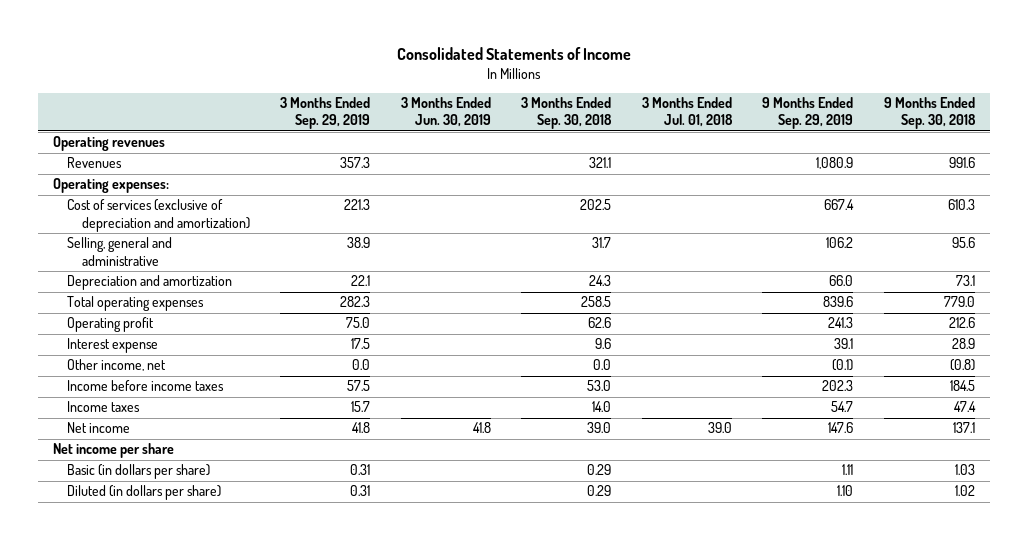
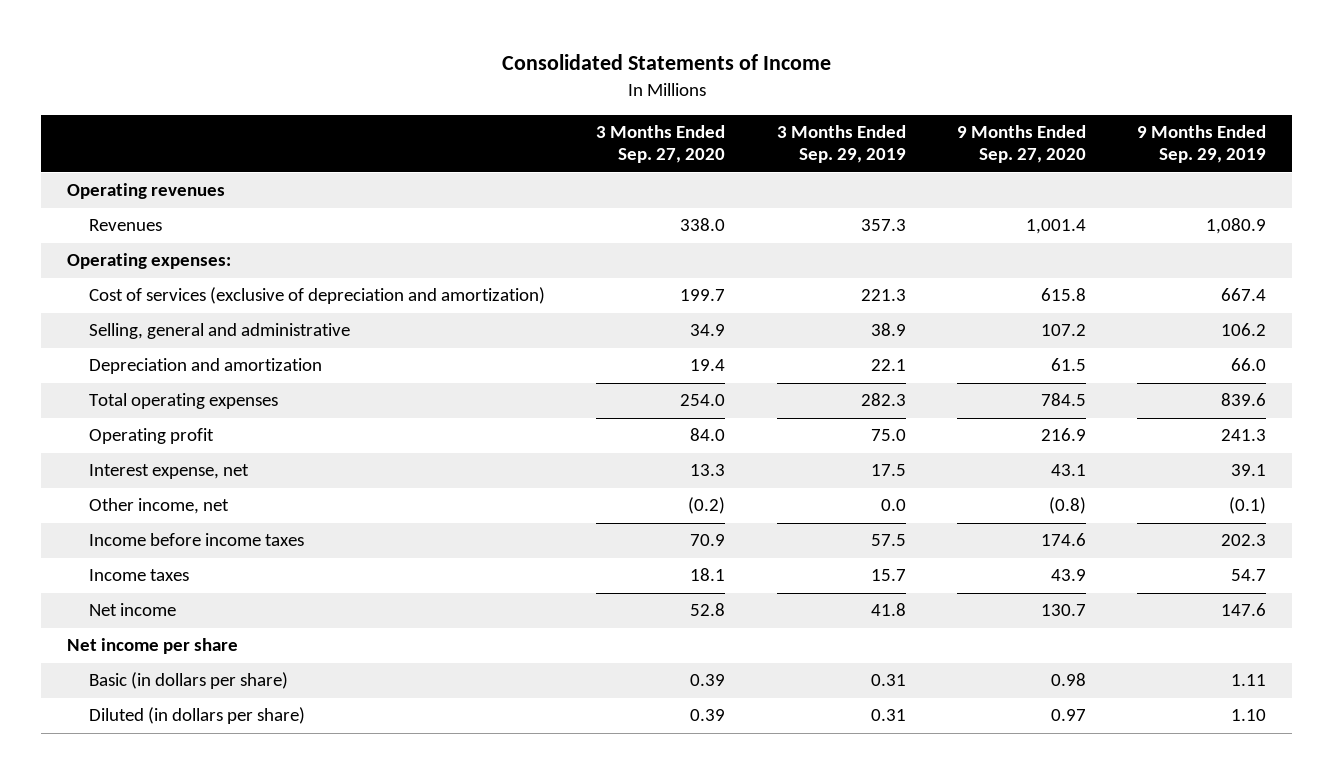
[400,97,491,128] 3 Months Ended Jun. 30, 2019 -> none
[521,97,613,130] 3 Months Ended Sep. 30, 2018 -> none
[641,97,733,128] 3 Months Ended Jul. 01, 2018 -> none
[883,97,976,130] 9 Months Ended Sep. 30, 2018 -> none
none -> [596,125,726,164] 3 Months Ended Sep. 27, 2020
none -> [956,125,1086,164] 9 Months Ended Sep. 27, 2020
[67,338,159,354] Interest expense -> [88,464,249,480] Interest expense, net

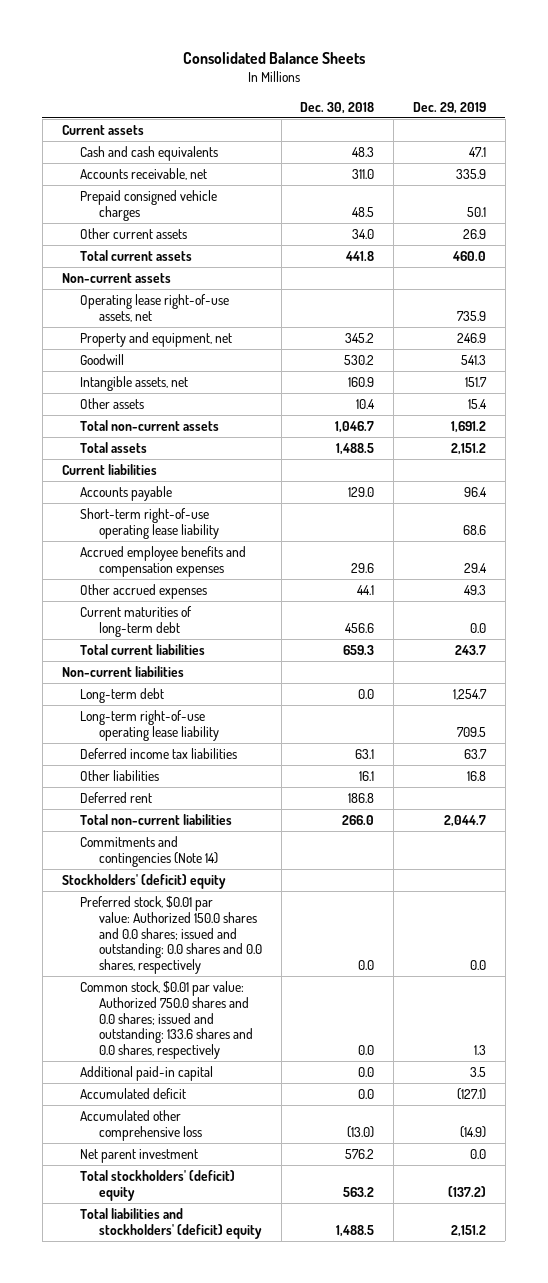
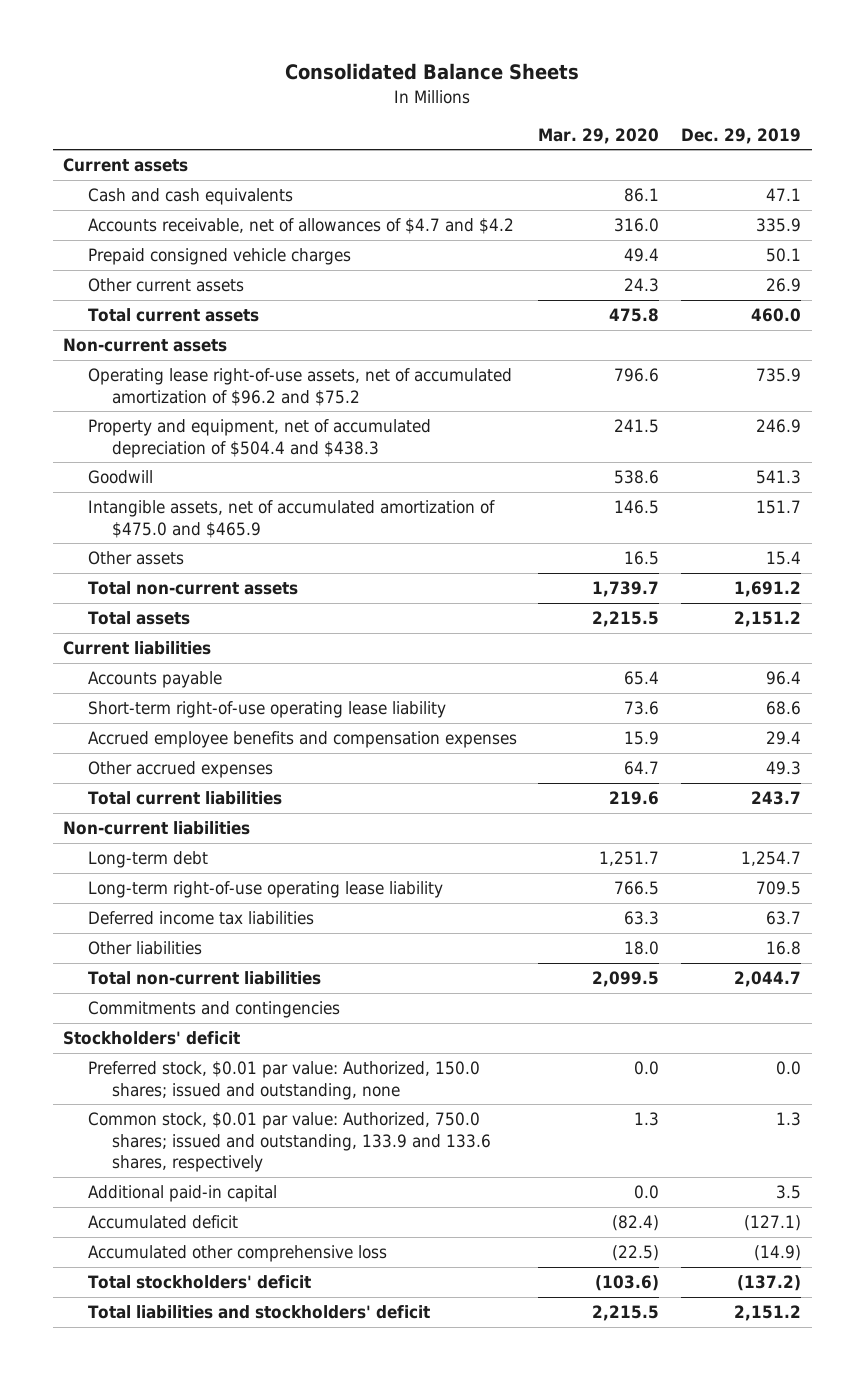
[300,101,375,114] Dec. 30, 2018 -> none
none -> [538,127,660,144] Mar. 29, 2020
[80,168,208,181] Accounts receivable, net -> [87,218,514,235] Accounts receivable, net of allowances of $4.7 and $4.2
[80,294,230,322] Operating lease right-of-use assets, net -> [87,368,512,406] Operating lease right-of-use assets, net of accumulated amortization of $96.2 and $75.2
[80,332,233,348] Property and equipment, net -> [87,419,431,458] Property and equipment, net of accumulated depreciation of $504.4 and $438.3
[80,376,189,392] Intangible assets, net -> [87,500,495,538] Intangible assets, net of accumulated amortization of $475.0 and $465.9
[80,606,193,637] Current maturities of long-term debt -> none
[80,792,153,804] Deferred rent -> none
[80,836,218,867] Commitments and contingencies (Note 14) -> [87,1001,340,1019] Commitments and contingencies
[61,874,226,890] Stockholders' (deficit) equity -> [63,1031,241,1046] Stockholders' deficit
[80,896,262,975] Preferred stock, $0.01 par value: Authorized 150.0 shares and 0.0 shares; issued and outstanding: 0.0 shares and 0.0 shares, respectively -> [87,1061,480,1100] Preferred stock, $0.01 par value: Authorized, 150.0 shares; issued and outstanding, none
[80,981,253,1060] Common stock, $0.01 par value: Authorized 750.0 shares and 0.0 shares; issued and outstanding: 133.6 shares and 0.0 shares, respectively -> [87,1112,492,1173] Common stock, $0.01 par value: Authorized, 750.0 shares; issued and outstanding, 133.9 and 133.6 shares, respectively
[80,1149,199,1164] Net parent investment -> none
[80,1170,236,1201] Total stockholders' (deficit) equity -> [87,1275,311,1290] Total stockholders' deficit
[80,1208,262,1239] Total liabilities and stockholders' (deficit) equity -> [87,1305,430,1320] Total liabilities and stockholders' deficit

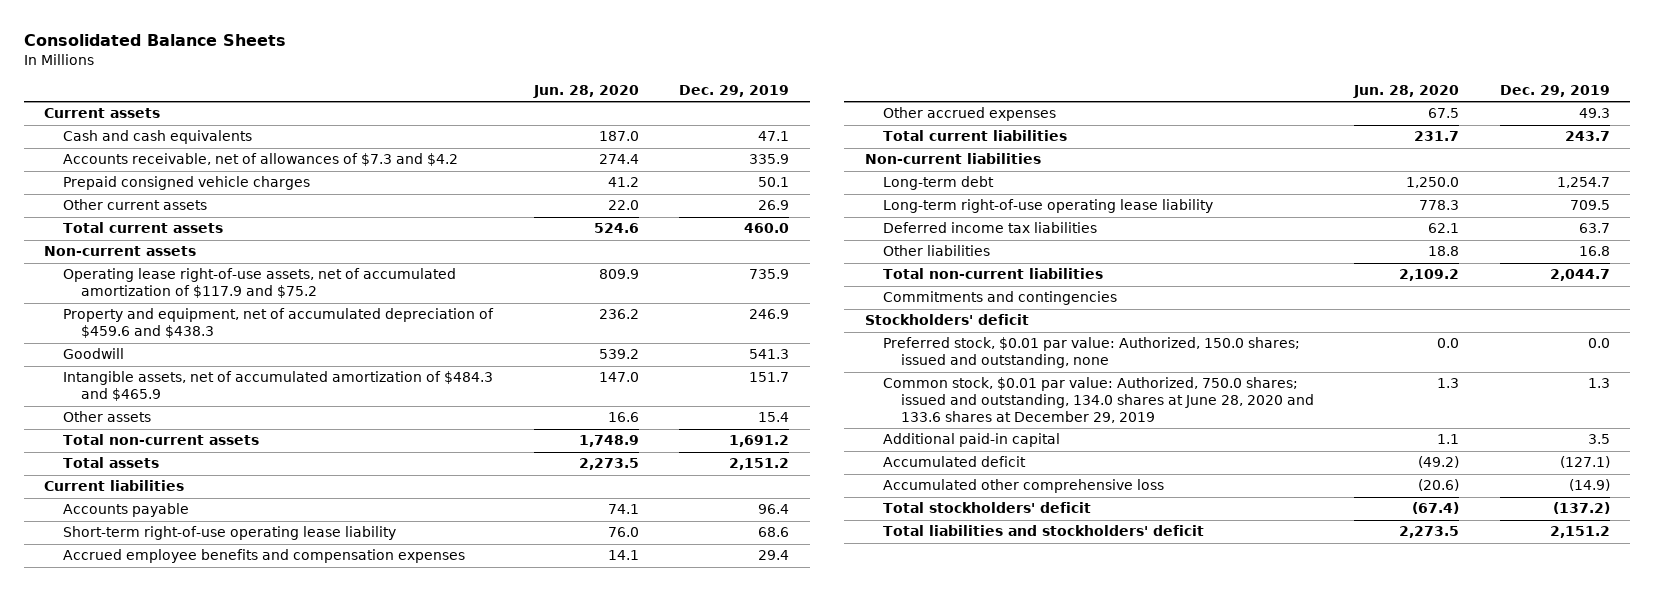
[538,127,660,144] Mar. 29, 2020 -> none
none -> [533,85,640,99] Jun. 28, 2020
[87,218,514,235] Accounts receivable, net of allowances of $4.7 and $4.2 -> [62,153,458,167] Accounts receivable, net of allowances of $7.3 and $4.2
[87,368,512,406] Operating lease right-of-use assets, net of accumulated amortization of $96.2 and $75.2 -> [62,268,456,299] Operating lease right-of-use assets, net of accumulated amortization of $117.9 and $75.2
[87,419,431,458] Property and equipment, net of accumulated depreciation of $504.4 and $438.3 -> [62,308,494,339] Property and equipment, net of accumulated depreciation of $459.6 and $438.3
[87,500,495,538] Intangible assets, net of accumulated amortization of $475.0 and $465.9 -> [62,371,493,402] Intangible assets, net of accumulated amortization of $484.3 and $465.9
[87,1112,492,1173] Common stock, $0.01 par value: Authorized, 750.0 shares; issued and outstanding, 133.9 and 133.6 shares, respectively -> [882,377,1314,423] Common stock, $0.01 par value: Authorized, 750.0 shares; issued and outstanding, 134.0 shares at June 28, 2020 and 133.6 shares at December 29, 2019

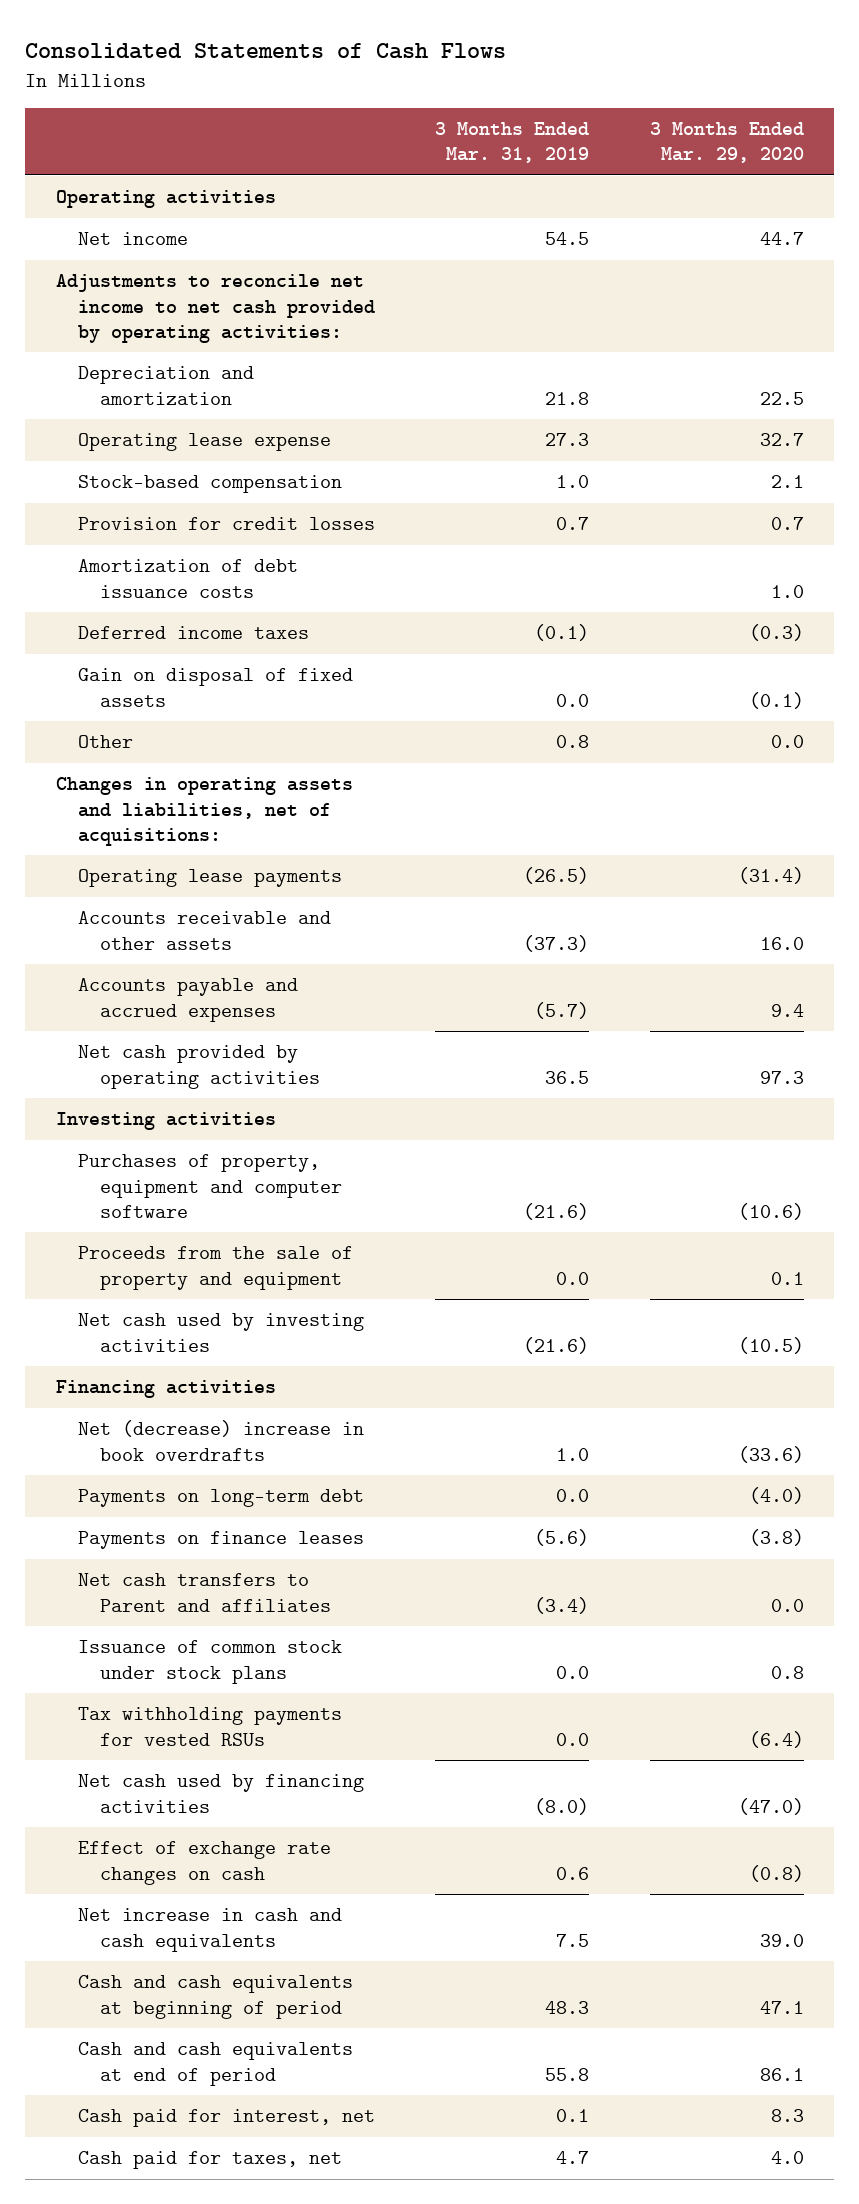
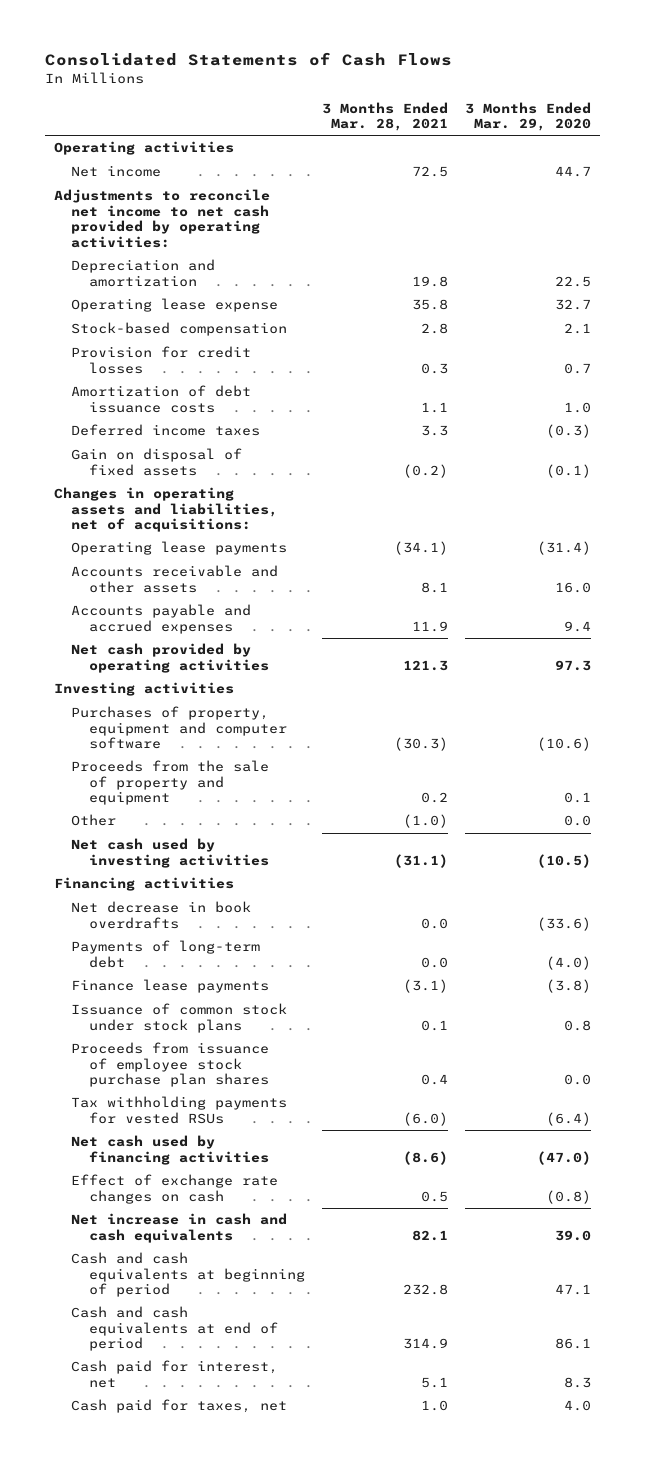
[435,121,590,164] 3 Months Ended Mar. 31, 2019 -> none
none -> [322,101,449,132] 3 Months Ended Mar. 28, 2021
[77,735,133,749] Other -> [71,814,117,827] Other
[77,1573,332,1612] Net cash transfers to Parent and affiliates -> none
[77,1420,364,1461] Net (decrease) increase in book overdrafts -> [71,901,252,929] Net decrease in book overdrafts
[77,1489,364,1508] Payments on long-term debt -> [71,940,261,968] Payments of long-term debt
[77,1531,364,1550] Payments on finance leases -> [71,979,270,994] Finance lease payments
none -> [71,1042,270,1088] Proceeds from issuance of employee stock purchase plan shares

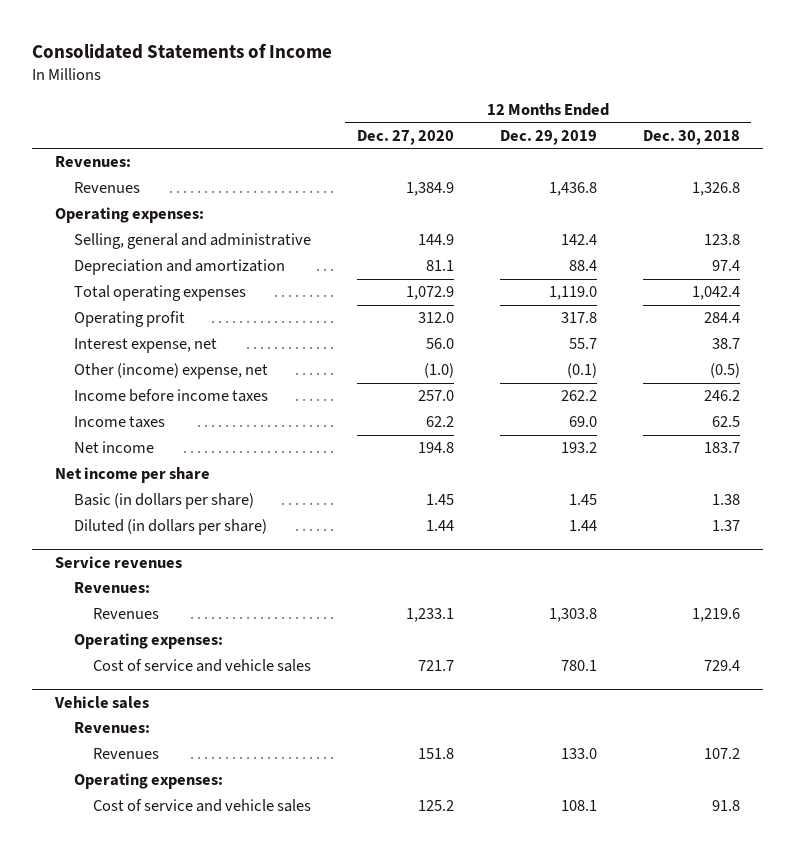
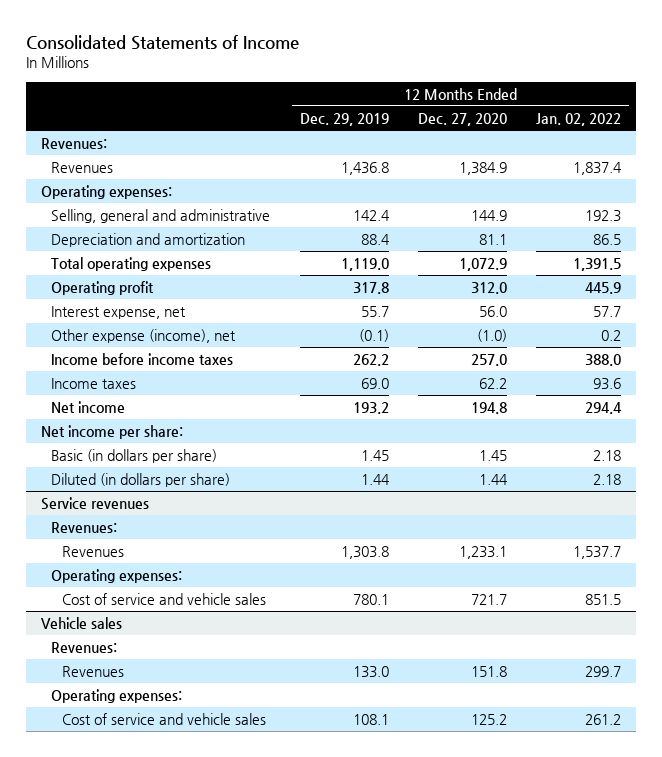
[642,129,740,145] Dec. 30, 2018 -> none
none -> [536,112,622,126] Jan. 02, 2022
[73,363,268,380] Other (income) expense, net -> [51,329,237,344] Other expense (income), net
[54,467,210,484] Net income per share -> [40,425,183,440] Net income per share:

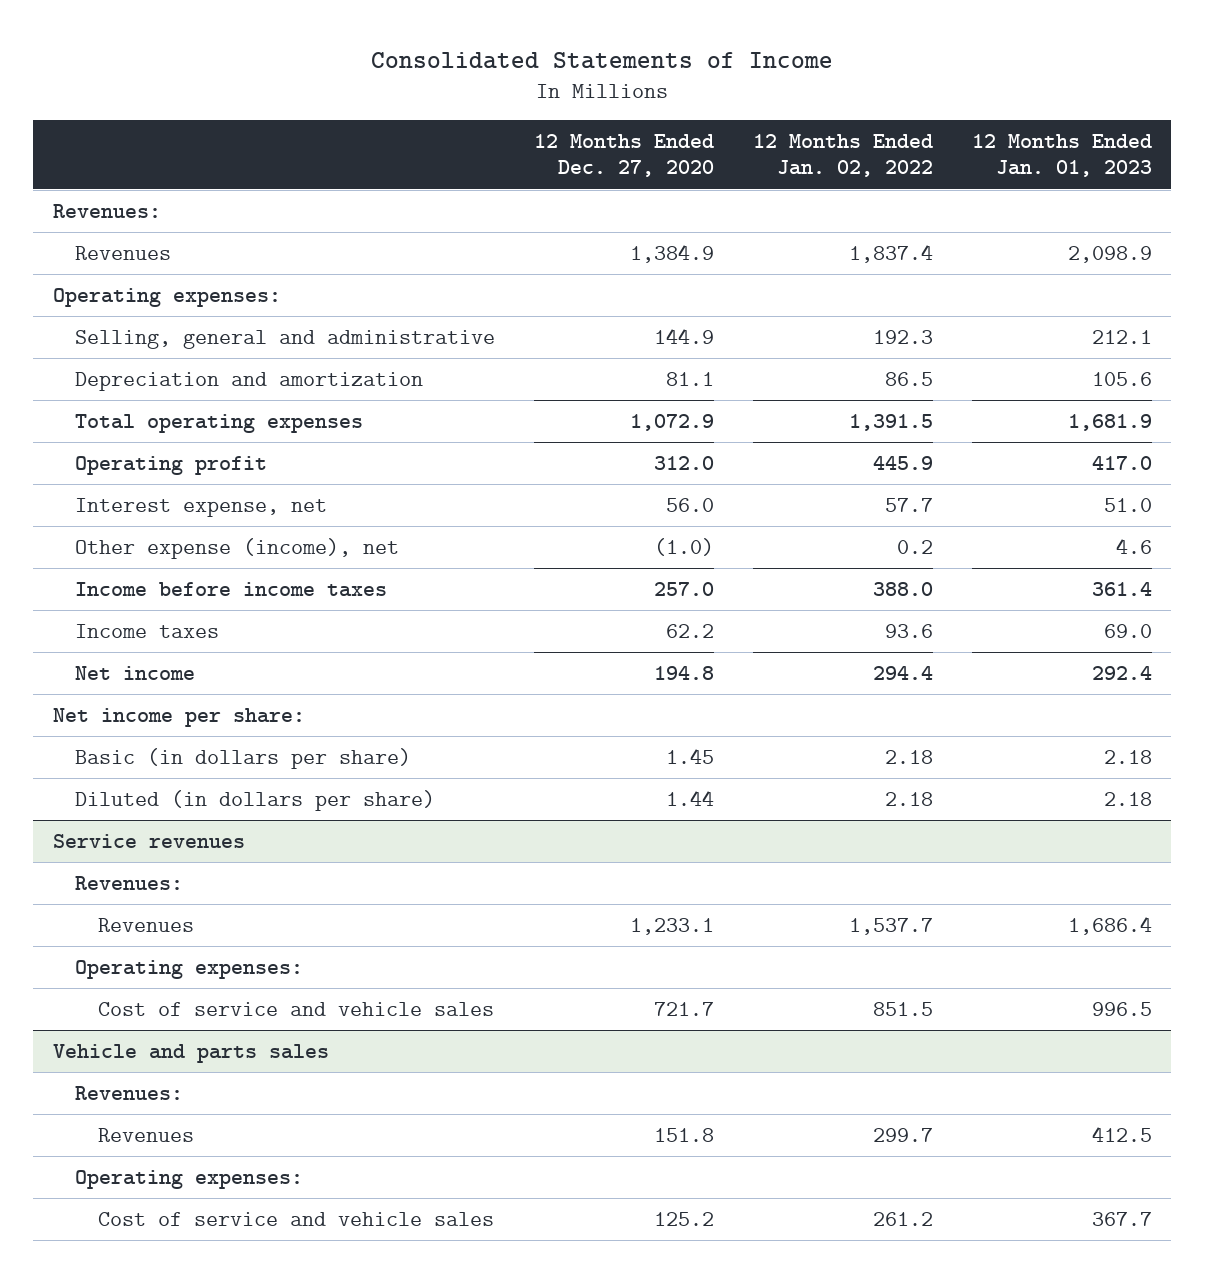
[299,112,389,126] Dec. 29, 2019 -> none
none -> [971,134,1152,178] 12 Months Ended Jan. 01, 2023
[40,617,122,630] Vehicle sales -> [52,1043,329,1063] Vehicle and parts sales

